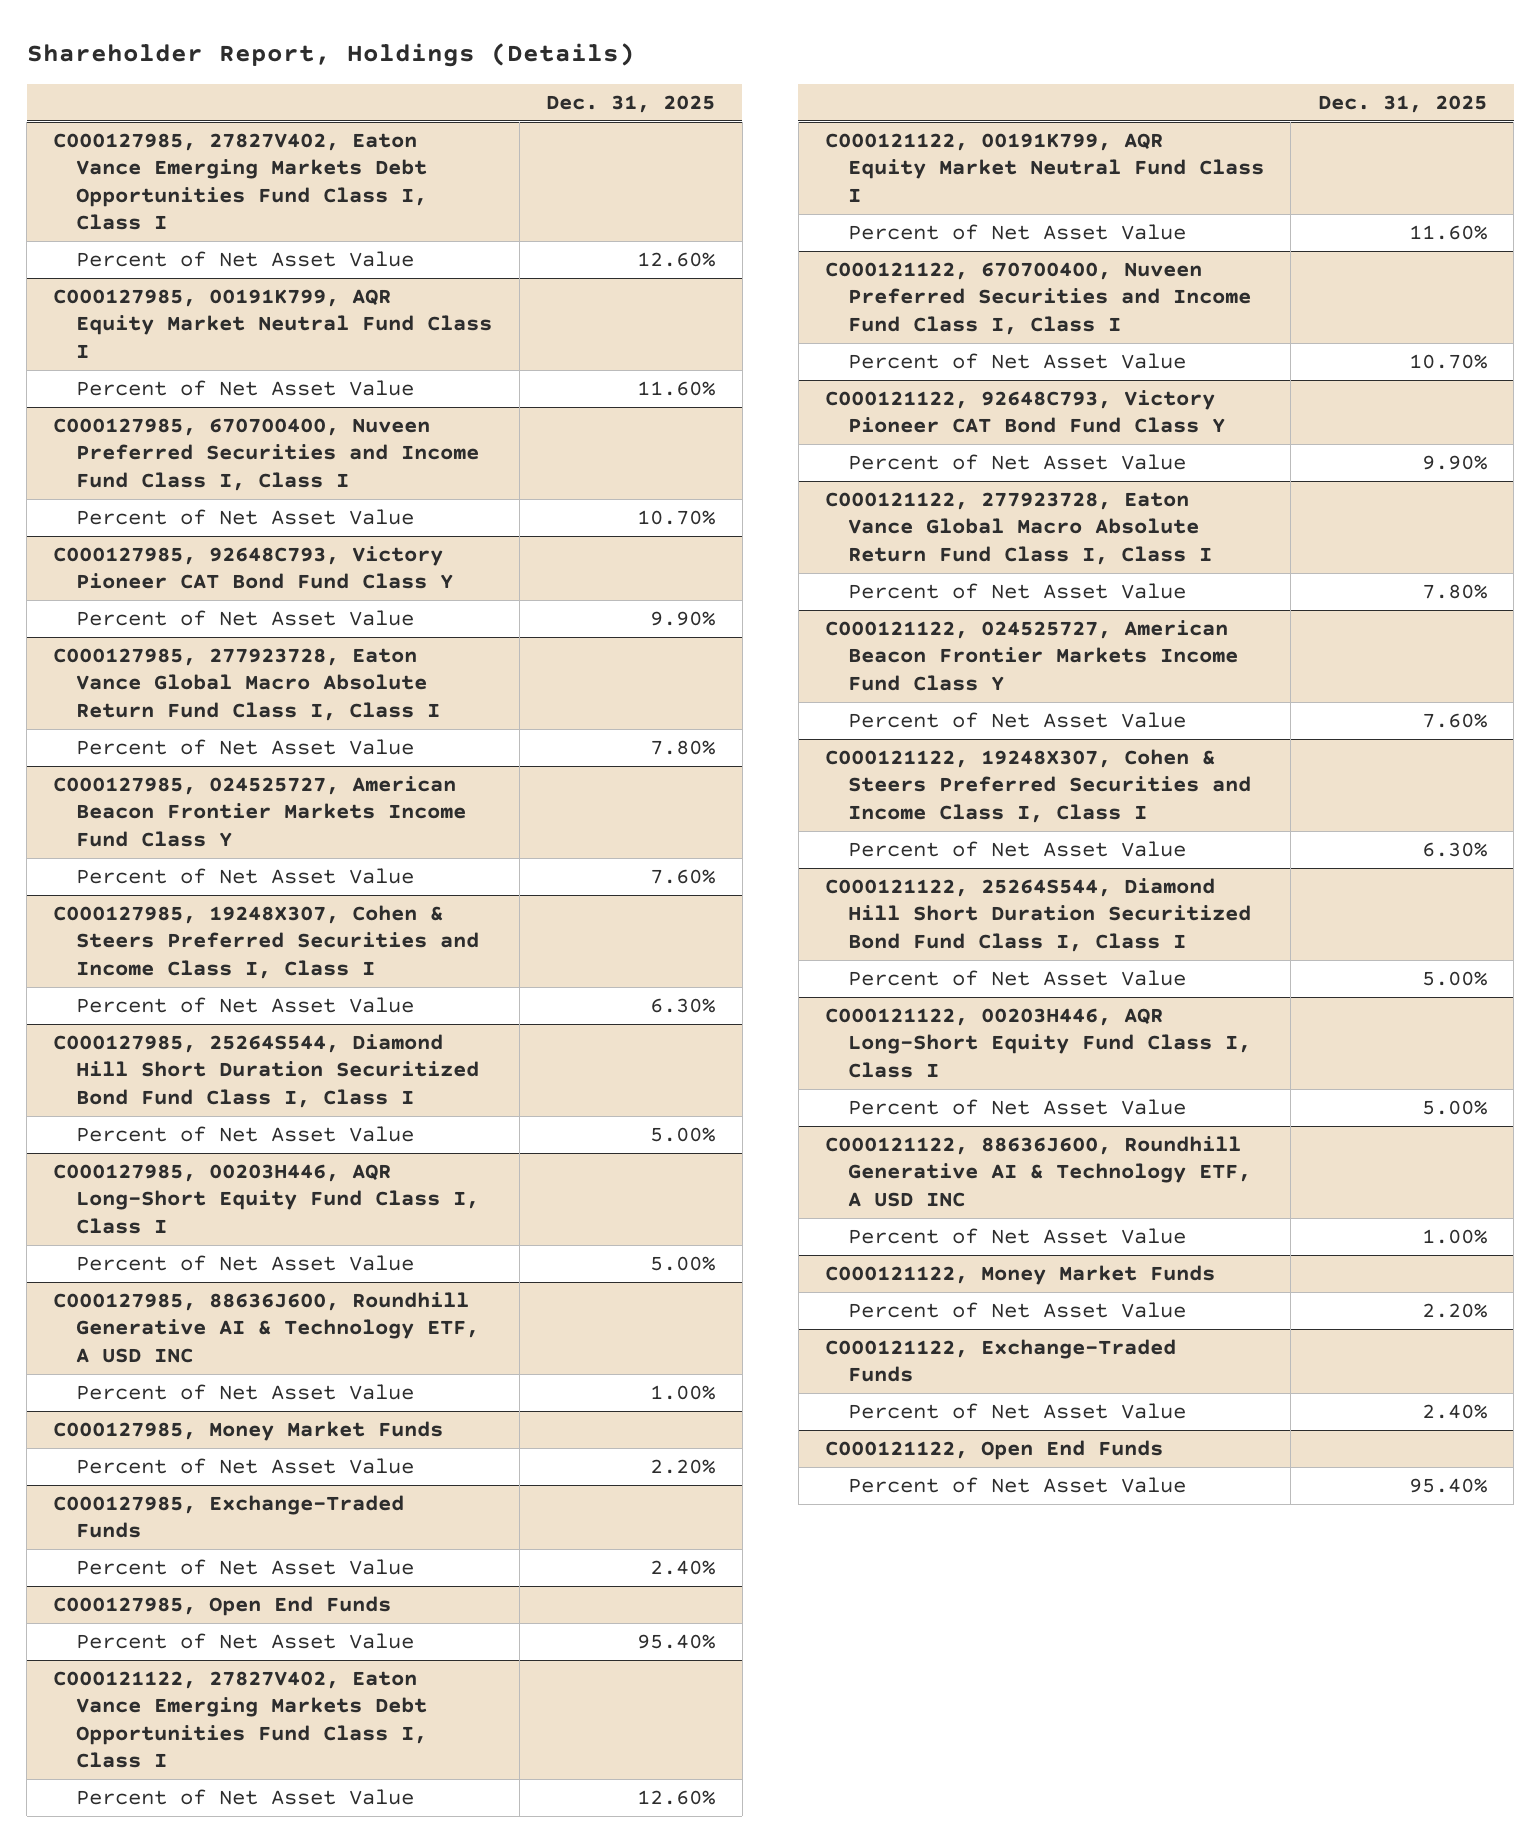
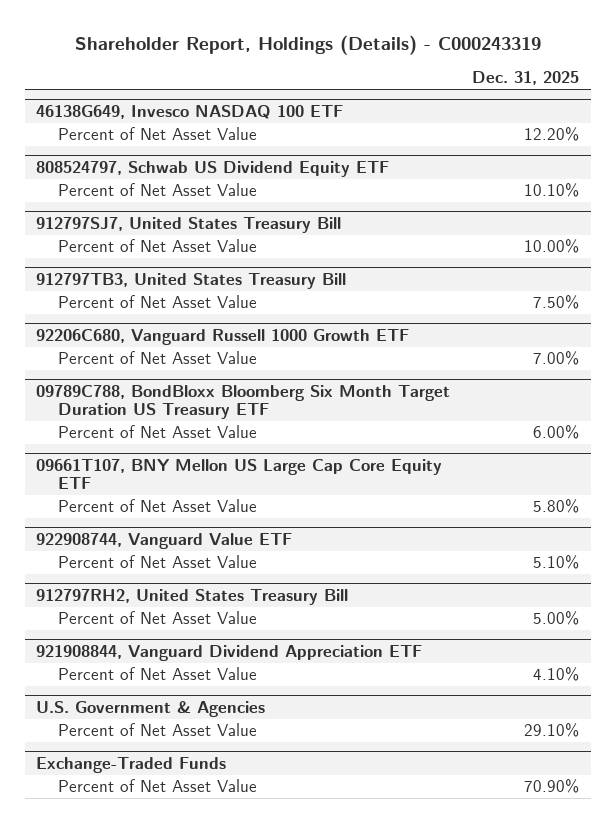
[26,43,635,68] Shareholder Report, Holdings (Details) -> [74,34,541,55] Shareholder Report, Holdings (Details) - C000243319
[53,133,428,231] C000127985, 27827V402, Eaton Vance Emerging Markets Debt Opportunities Fund Class I, Class I -> none
[53,289,493,358] C000127985, 00191K799, AQR Equity Market Neutral Fund Class I -> none
[53,418,480,491] C000127985, 670700400, Nuveen Preferred Securities and Income Fund Class I, Class I -> none
[53,546,454,590] C000127985, 92648C793, Victory Pioneer CAT Bond Fund Class Y -> none
[53,648,441,721] C000127985, 277923728, Eaton Vance Global Macro Absolute Return Fund Class I, Class I -> none
[53,776,467,847] C000127985, 024525727, American Beacon Frontier Markets Income Fund Class Y -> none
[53,905,480,979] C000127985, 19248X307, Cohen & Steers Preferred Securities and Income Class I, Class I -> none
[53,1034,480,1108] C000127985, 25264S544, Diamond Hill Short Duration Securitized Bond Fund Class I, Class I -> none
[53,1164,480,1234] C000127985, 00203H446, AQR Long-Short Equity Fund Class I, Class I -> none
[76,1255,415,1272] Percent of Net Asset Value -> none
[53,1292,480,1363] C000127985, 88636J600, Roundhill Generative AI & Technology ETF, A USD INC -> none
[76,1384,415,1401] Percent of Net Asset Value -> none
[53,1421,444,1442] C000127985, Money Market Funds -> none
[76,1458,415,1475] Percent of Net Asset Value -> none
[53,1495,405,1539] C000127985, Exchange-Traded Funds -> none
[76,1559,415,1576] Percent of Net Asset Value -> none
[53,1596,392,1617] C000127985, Open End Funds -> none
[76,1633,415,1650] Percent of Net Asset Value -> none
[53,1671,428,1769] C000121122, 27827V402, Eaton Vance Emerging Markets Debt Opportunities Fund Class I, Class I -> none
[76,1789,415,1806] Percent of Net Asset Value -> none
[825,133,1265,202] C000121122, 00191K799, AQR Equity Market Neutral Fund Class I -> none
[848,224,1187,241] Percent of Net Asset Value -> none
[825,262,1252,335] C000121122, 670700400, Nuveen Preferred Securities and Income Fund Class I, Class I -> none
[848,353,1187,370] Percent of Net Asset Value -> none
[825,390,1226,434] C000121122, 92648C793, Victory Pioneer CAT Bond Fund Class Y -> none
[848,454,1187,471] Percent of Net Asset Value -> none
[825,492,1213,565] C000121122, 277923728, Eaton Vance Global Macro Absolute Return Fund Class I, Class I -> none
[848,583,1187,600] Percent of Net Asset Value -> none
[825,620,1239,691] C000121122, 024525727, American Beacon Frontier Markets Income Fund Class Y -> none
[848,712,1187,729] Percent of Net Asset Value -> none
[825,749,1252,823] C000121122, 19248X307, Cohen & Steers Preferred Securities and Income Class I, Class I -> none
[848,841,1187,858] Percent of Net Asset Value -> none
[825,878,1252,952] C000121122, 25264S544, Diamond Hill Short Duration Securitized Bond Fund Class I, Class I -> none
[848,970,1187,987] Percent of Net Asset Value -> none
[825,1008,1252,1078] C000121122, 00203H446, AQR Long-Short Equity Fund Class I, Class I -> none
none -> [35,104,343,119] 46138G649, Invesco NASDAQ 100 ETF
[637,252,716,268] 12.60% -> [524,127,580,142] 12.20%
none -> [35,160,389,177] 808524797, Schwab US Dividend Equity ETF
[637,381,716,397] 11.60% -> [524,183,580,198] 10.10%
none -> [35,216,341,233] 912797SJ7, United States Treasury Bill
[637,510,716,526] 10.70% -> [524,239,580,254] 10.00%
none -> [35,272,346,289] 912797TB3, United States Treasury Bill
[650,611,716,627] 9.90% -> [533,295,580,310] 7.50%
none -> [35,328,409,345] 92206C680, Vanguard Russell 1000 Growth ETF
[650,740,716,756] 7.80% -> [533,351,580,366] 7.00%
none -> [35,384,450,420] 09789C788, BondBloxx Bloomberg Six Month Target Duration US Treasury ETF
[650,869,716,885] 7.60% -> [533,425,580,440] 6.00%
none -> [35,458,442,490] 09661T107, BNY Mellon US Large Cap Core Equity ETF
[650,998,716,1014] 6.30% -> [533,499,580,514] 5.80%
none -> [35,532,292,549] 922908744, Vanguard Value ETF
[650,1127,716,1143] 5.00% -> [533,555,580,570] 5.10%
none -> [35,588,348,605] 912797RH2, United States Treasury Bill
[825,1136,1252,1207] C000121122, 88636J600, Roundhill Generative AI & Technology ETF, A USD INC -> none
[825,1265,1216,1286] C000121122, Money Market Funds -> none
[825,1440,1164,1461] C000121122, Open End Funds -> none
[848,1477,1187,1494] Percent of Net Asset Value -> none
none -> [35,644,422,661] 921908844, Vanguard Dividend Appreciation ETF
[1421,1229,1487,1245] 1.00% -> [533,667,580,682] 4.10%
none -> [35,700,265,717] U.S. Government & Agencies
[1421,1303,1487,1319] 2.20% -> [524,723,580,738] 29.10%
[825,1339,1177,1383] C000121122, Exchange-Traded Funds -> [35,756,226,773] Exchange-Traded Funds
[1421,1404,1487,1420] 2.40% -> [524,779,580,794] 70.90%

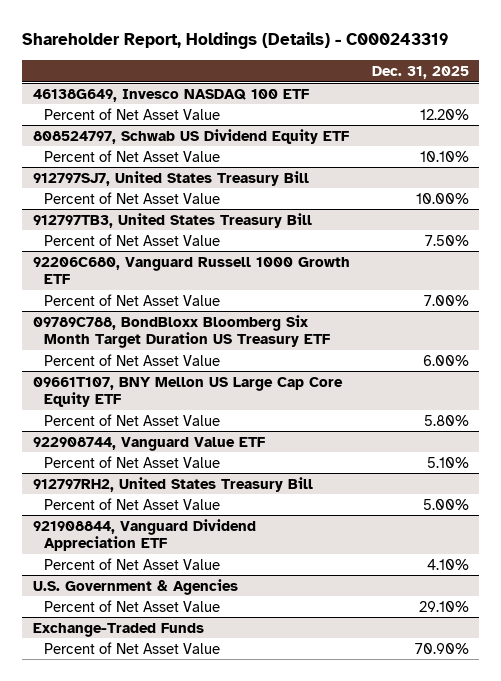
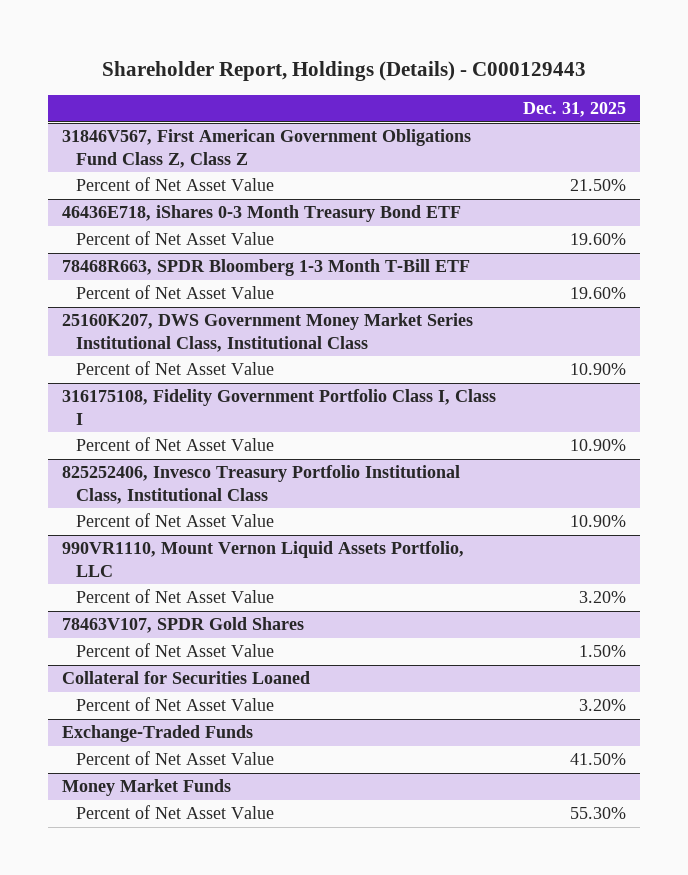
[22,32,450,50] Shareholder Report, Holdings (Details) - C000243319 -> [102,61,587,82] Shareholder Report, Holdings (Details) - C000129443
[32,88,309,102] 46138G649, Invesco NASDAQ 100 ETF -> none
[32,128,349,144] 808524797, Schwab US Dividend Equity ETF -> none
[32,170,309,186] 912797SJ7, United States Treasury Bill -> none
[32,212,312,228] 912797TB3, United States Treasury Bill -> none
[32,256,350,285] 92206C680, Vanguard Russell 1000 Growth ETF -> none
[32,314,330,349] 09789C788, BondBloxx Bloomberg Six Month Target Duration US Treasury ETF -> none
[32,376,343,408] 09661T107, BNY Mellon US Large Cap Core Equity ETF -> none
[32,436,265,451] 922908744, Vanguard Value ETF -> none
[32,476,313,492] 912797RH2, United States Treasury Bill -> none
[32,518,256,552] 921908844, Vanguard Dividend Appreciation ETF -> none
[43,557,220,570] Percent of Net Asset Value -> none
[32,578,238,595] U.S. Government & Agencies -> none
[43,599,220,612] Percent of Net Asset Value -> none
none -> [62,129,472,168] 31846V567, First American Government Obligations Fund Class Z, Class Z
[419,108,469,120] 12.20% -> [570,179,627,192] 21.50%
none -> [62,205,462,223] 46436E718, iShares 0-3 Month Treasury Bond ETF
[419,150,469,162] 10.10% -> [570,233,627,246] 19.60%
none -> [62,259,471,277] 78468R663, SPDR Bloomberg 1-3 Month T-Bill ETF
[415,192,469,204] 10.00% -> [570,287,627,300] 19.60%
none -> [62,313,474,352] 25160K207, DWS Government Money Market Series Institutional Class, Institutional Class
[424,234,469,246] 7.50% -> [570,363,627,376] 10.90%
none -> [62,389,497,425] 316175108, Fidelity Government Portfolio Class I, Class I
[423,294,469,306] 7.00% -> [570,439,627,452] 10.90%
none -> [62,465,461,504] 825252406, Invesco Treasury Portfolio Institutional Class, Institutional Class
[422,354,469,366] 6.00% -> [570,515,627,528] 10.90%
none -> [62,541,465,577] 990VR1110, Mount Vernon Liquid Assets Portfolio, LLC
[423,414,469,426] 5.80% -> [579,591,627,604] 3.20%
none -> [62,617,305,634] 78463V107, SPDR Gold Shares
[426,456,469,468] 5.10% -> [579,645,627,658] 1.50%
none -> [62,671,311,685] Collateral for Securities Loaned
[422,498,469,510] 5.00% -> [579,699,627,712] 3.20%
[414,642,469,654] 70.90% -> [570,753,627,766] 41.50%
none -> [62,779,232,797] Money Market Funds
none -> [76,805,275,820] Percent of Net Asset Value

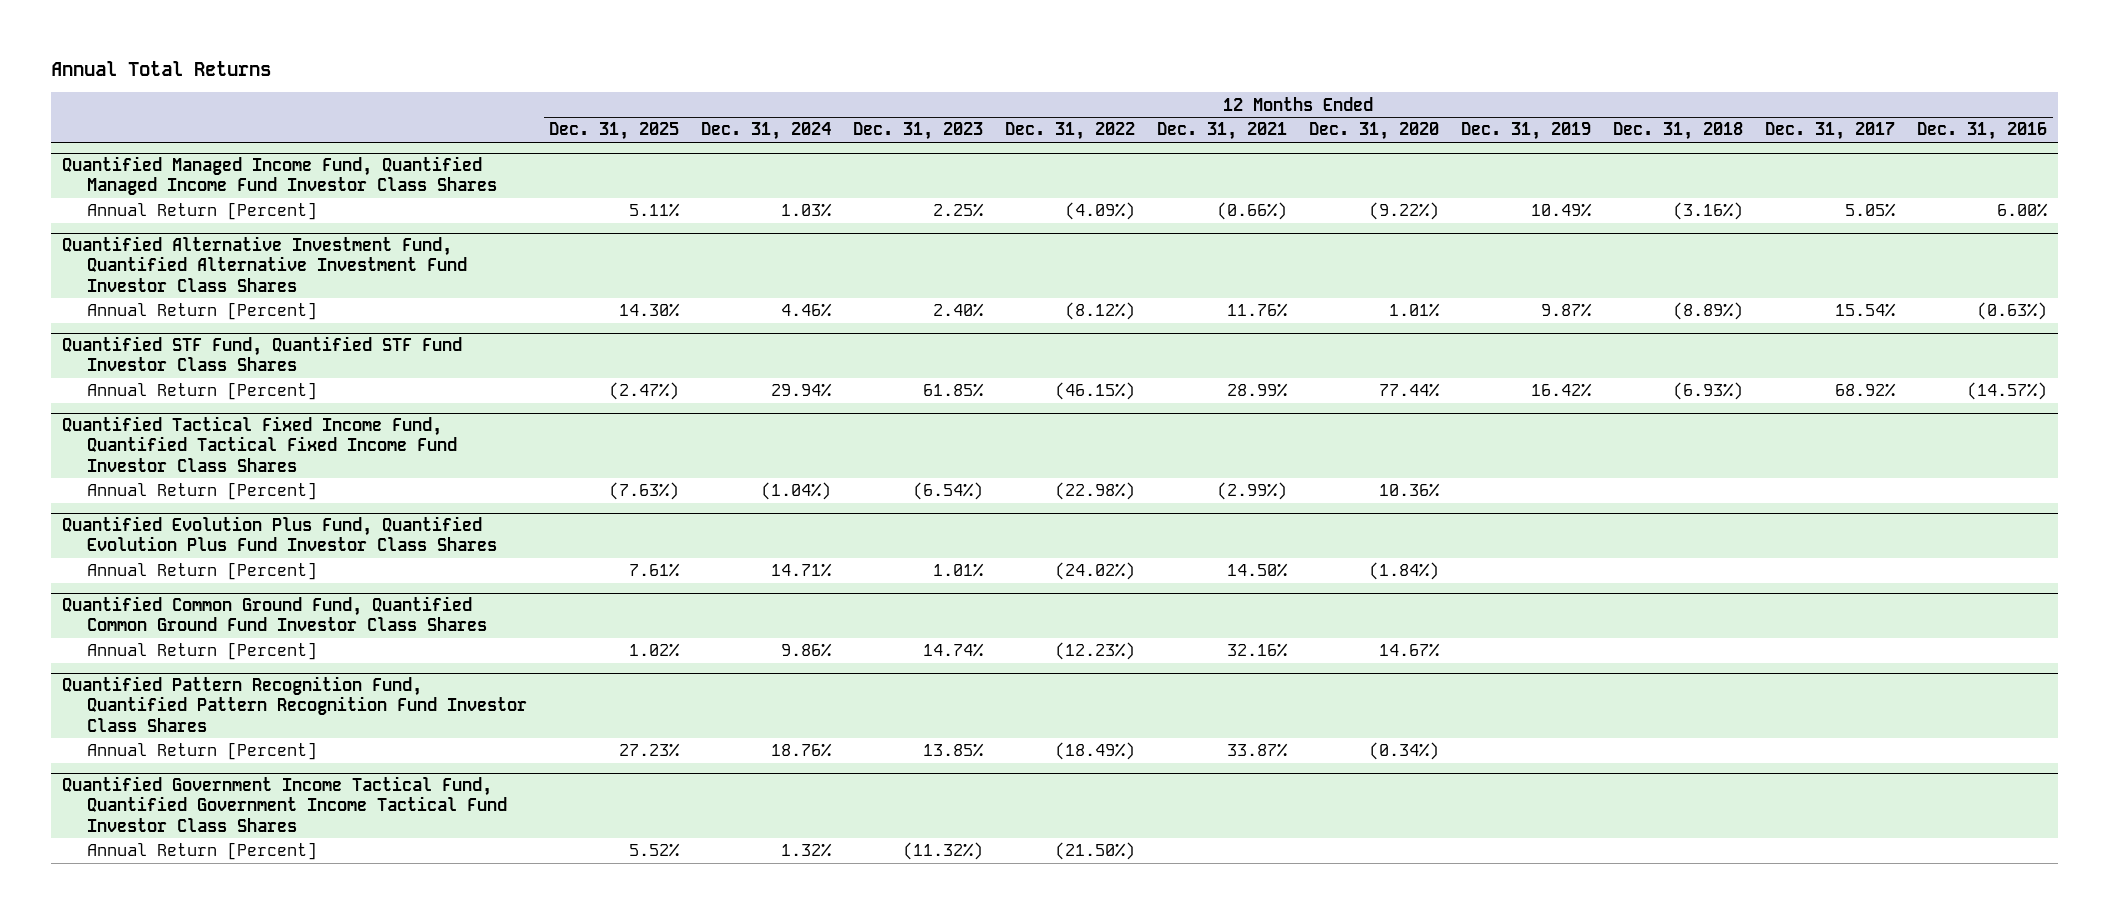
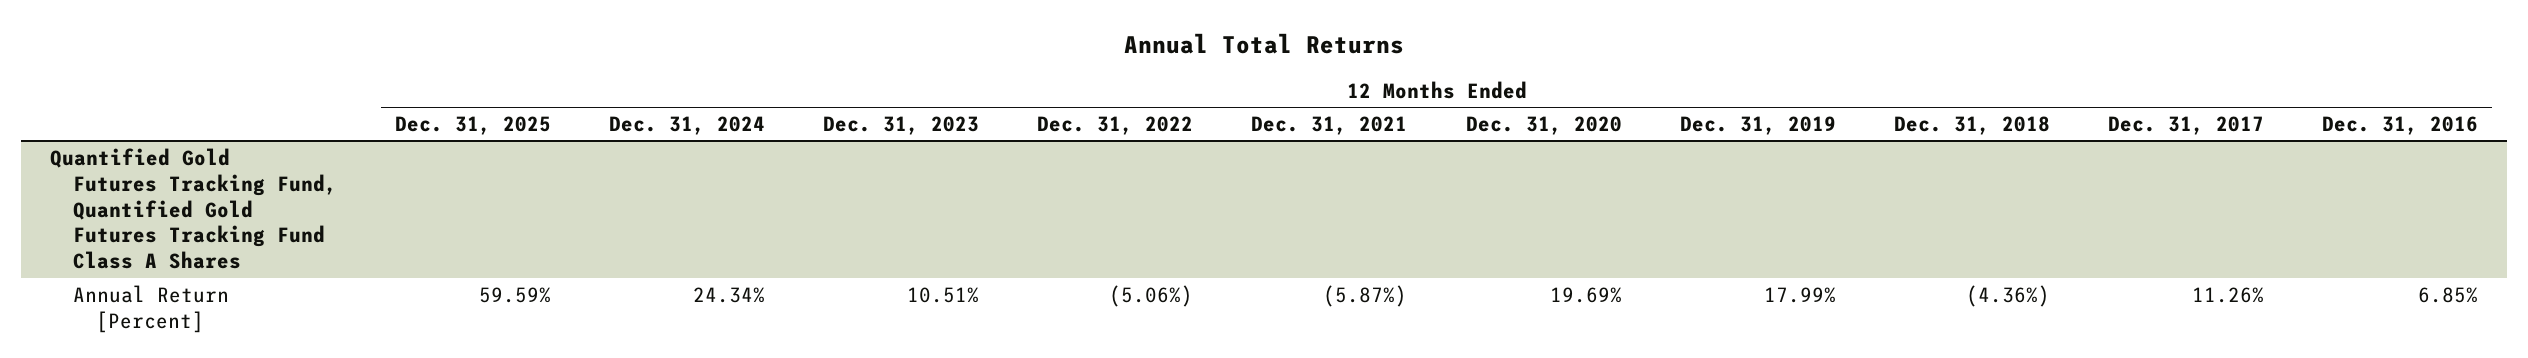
[61,156,498,196] Quantified Managed Income Fund, Quantified Managed Income Fund Investor Class Shares -> none
[61,236,468,292] Quantified Alternative Investment Fund, Quantified Alternative Investment Fund Investor Class Shares -> none
[87,302,318,321] Annual Return [Percent] -> none
[61,336,462,372] Quantified STF Fund, Quantified STF Fund Investor Class Shares -> none
[87,382,318,401] Annual Return [Percent] -> none
[61,416,458,472] Quantified Tactical Fixed Income Fund, Quantified Tactical Fixed Income Fund Investor Class Shares -> none
[87,482,318,501] Annual Return [Percent] -> none
[61,516,498,552] Quantified Evolution Plus Fund, Quantified Evolution Plus Fund Investor Class Shares -> none
[87,562,318,581] Annual Return [Percent] -> none
[61,596,488,632] Quantified Common Ground Fund, Quantified Common Ground Fund Investor Class Shares -> none
[87,642,318,661] Annual Return [Percent] -> none
[61,676,528,732] Quantified Pattern Recognition Fund, Quantified Pattern Recognition Fund Investor Class Shares -> none
[87,742,318,761] Annual Return [Percent] -> none
[61,776,508,832] Quantified Government Income Tactical Fund, Quantified Government Income Tactical Fund Investor Class Shares -> none
[87,842,318,861] Annual Return [Percent] -> none
none -> [50,147,338,270] Quantified Gold Futures Tracking Fund, Quantified Gold Futures Tracking Fund Class A Shares
[629,203,681,218] 5.11% -> [479,286,552,303] 59.59%
[781,203,833,218] 1.03% -> [693,286,766,303] 24.34%
[933,203,985,218] 2.25% -> [907,286,980,303] 10.51%
[1065,202,1136,221] (4.09%) -> [1109,284,1194,307] (5.06%)
[1217,202,1288,221] (0.66%) -> [1323,284,1408,307] (5.87%)
[1369,202,1440,221] (9.22%) -> [1549,286,1622,303] 19.69%
[1531,203,1593,218] 10.49% -> [1763,286,1836,303] 17.99%
[1673,202,1744,221] (3.16%) -> [1965,284,2050,307] (4.36%)
[1845,203,1897,218] 5.05% -> [2191,286,2264,303] 11.26%
[1997,203,2049,218] 6.00% -> [2417,286,2478,303] 6.85%

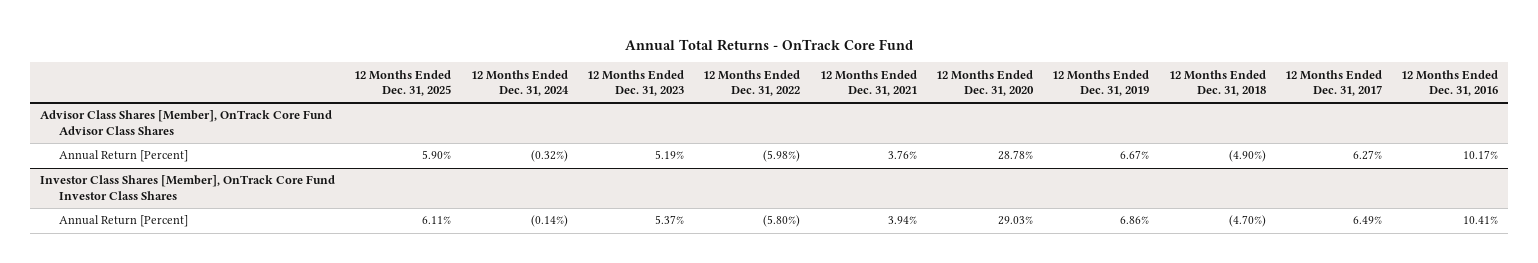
[1124,33,1405,55] Annual Total Returns -> [625,38,914,51] Annual Total Returns - OnTrack Core Fund
[50,147,338,270] Quantified Gold Futures Tracking Fund, Quantified Gold Futures Tracking Fund Class A Shares -> none
none -> [40,110,333,135] Advisor Class Shares [Member], OnTrack Core Fund Advisor Class Shares
[479,286,552,303] 59.59% -> [422,150,452,160] 5.90%
[693,286,766,303] 24.34% -> [530,150,568,163] (0.32%)
[907,286,980,303] 10.51% -> [655,150,685,160] 5.19%
[1109,284,1194,307] (5.06%) -> [763,150,801,163] (5.98%)
[1323,284,1408,307] (5.87%) -> [887,150,917,160] 3.76%
[1549,286,1622,303] 19.69% -> [998,150,1034,161] 28.78%
[1763,286,1836,303] 17.99% -> [1120,150,1150,160] 6.67%
[1965,284,2050,307] (4.36%) -> [1228,150,1266,163] (4.90%)
[2191,286,2264,303] 11.26% -> [1352,150,1382,161] 6.27%
[2417,286,2478,303] 6.85% -> [1463,150,1499,160] 10.17%
none -> [40,175,336,200] Investor Class Shares [Member], OnTrack Core Fund Investor Class Shares
none -> [58,215,188,228] Annual Return [Percent]

